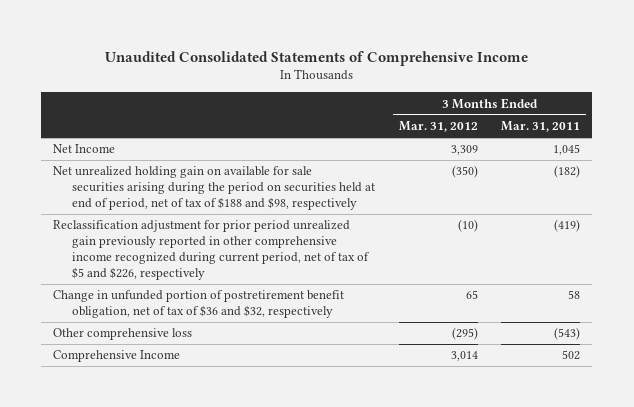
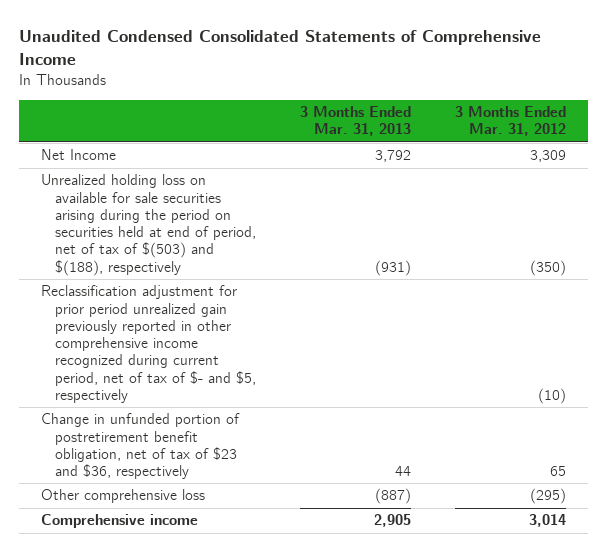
[104,50,528,66] Unaudited Consolidated Statements of Comprehensive Income -> [18,29,541,65] Unaudited Condensed Consolidated Statements of Comprehensive Income
[501,121,581,133] Mar. 31, 2011 -> none
none -> [299,106,411,137] 3 Months Ended Mar. 31, 2013
[53,166,375,211] Net unrealized holding gain on available for sale securities arising during the period on securities held at end of period, net of tax of $188 and $98, respectively -> [40,174,257,276] Unrealized holding loss on available for sale securities arising during the period on securities held at end of period, net of tax of $(503) and $(188), respectively
[53,220,370,281] Reclassification adjustment for prior period unrealized gain previously reported in other comprehensive income recognized during current period, net of tax of $5 and $226, respectively -> [40,285,257,403] Reclassification adjustment for prior period unrealized gain previously reported in other comprehensive income recognized during current period, net of tax of $- and $5, respectively
[53,290,345,319] Change in unfunded portion of postretirement benefit obligation, net of tax of $36 and $32, respectively -> [40,413,240,480] Change in unfunded portion of postretirement benefit obligation, net of tax of $23 and $36, respectively
[53,350,181,363] Comprehensive Income -> [40,514,198,529] Comprehensive income

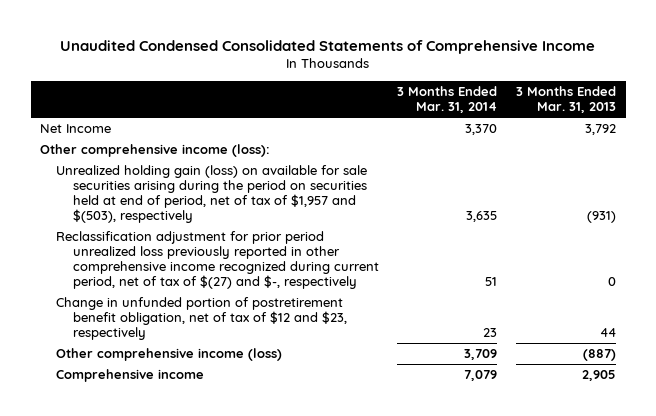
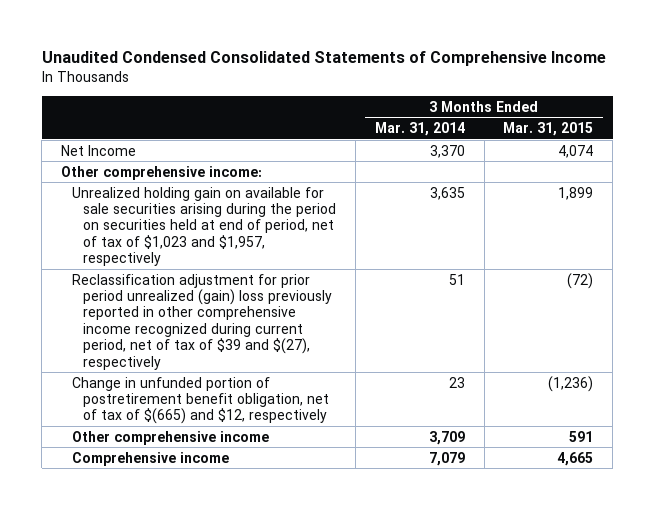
[516,86,617,114] 3 Months Ended Mar. 31, 2013 -> none
none -> [503,122,594,137] Mar. 31, 2015
[40,144,271,158] Other comprehensive income (loss): -> [60,165,262,180] Other comprehensive income:
[56,165,368,224] Unrealized holding gain (loss) on available for sale securities arising during the period on securities held at end of period, net of tax of $1,957 and $(503), respectively -> [71,186,337,267] Unrealized holding gain on available for sale securities arising during the period on securities held at end of period, net of tax of $1,023 and $1,957, respectively
[56,231,379,290] Reclassification adjustment for prior period unrealized loss previously reported in other comprehensive income recognized during current period, net of tax of $(27) and $-, respectively -> [71,273,333,370] Reclassification adjustment for prior period unrealized (gain) loss previously reported in other comprehensive income recognized during current period, net of tax of $39 and $(27), respectively
[56,297,347,341] Change in unfunded portion of postretirement benefit obligation, net of tax of $12 and $23, respectively -> [71,376,330,425] Change in unfunded portion of postretirement benefit obligation, net of tax of $(665) and $12, respectively
[56,348,283,362] Other comprehensive income (loss) -> [71,430,269,445] Other comprehensive income

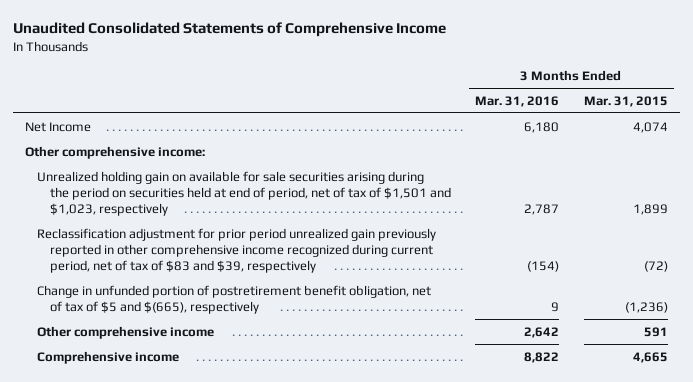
[41,51,606,67] Unaudited Condensed Consolidated Statements of Comprehensive Income -> [12,22,446,38] Unaudited Consolidated Statements of Comprehensive Income
[374,122,465,137] Mar. 31, 2014 -> none
none -> [475,95,560,107] Mar. 31, 2016
[71,186,337,267] Unrealized holding gain on available for sale securities arising during the period on securities held at end of period, net of tax of $1,023 and $1,957, respectively -> [37,170,452,216] Unrealized holding gain on available for sale securities arising during the period on securities held at end of period, net of tax of $1,501 and $1,023, respectively
[71,273,333,370] Reclassification adjustment for prior period unrealized (gain) loss previously reported in other comprehensive income recognized during current period, net of tax of $39 and $(27), respectively -> [37,227,437,273] Reclassification adjustment for prior period unrealized gain previously reported in other comprehensive income recognized during current period, net of tax of $83 and $39, respectively
[71,376,330,425] Change in unfunded portion of postretirement benefit obligation, net of tax of $(665) and $12, respectively -> [37,284,432,314] Change in unfunded portion of postretirement benefit obligation, net of tax of $5 and $(665), respectively

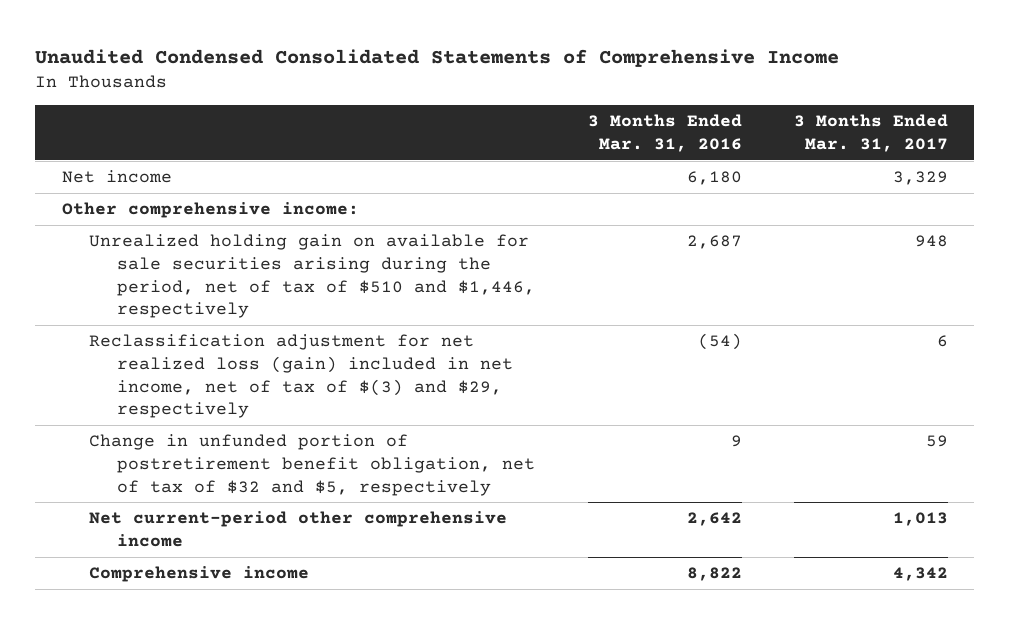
[12,22,446,38] Unaudited Consolidated Statements of Comprehensive Income -> [35,49,840,68] Unaudited Condensed Consolidated Statements of Comprehensive Income
[583,95,668,107] Mar. 31, 2015 -> none
none -> [794,114,949,153] 3 Months Ended Mar. 31, 2017
[24,121,91,132] Net Income -> [61,170,172,184] Net income
[37,170,452,216] Unrealized holding gain on available for sale securities arising during the period on securities held at end of period, net of tax of $1,501 and $1,023, respectively -> [89,234,536,319] Unrealized holding gain on available for sale securities arising during the period, net of tax of $510 and $1,446, respectively
[524,203,560,215] 2,787 -> [686,235,742,250] 2,687
[37,227,437,273] Reclassification adjustment for prior period unrealized gain previously reported in other comprehensive income recognized during current period, net of tax of $83 and $39, respectively -> [89,334,514,419] Reclassification adjustment for net realized loss (gain) included in net income, net of tax of $(3) and $29, respectively
[527,260,560,272] (154) -> [697,333,742,351] (54)
[37,284,432,314] Change in unfunded portion of postretirement benefit obligation, net of tax of $5 and $(665), respectively -> [89,434,536,496] Change in unfunded portion of postretirement benefit obligation, net of tax of $32 and $5, respectively
[37,325,215,339] Other comprehensive income -> [89,511,508,547] Net current-period other comprehensive income

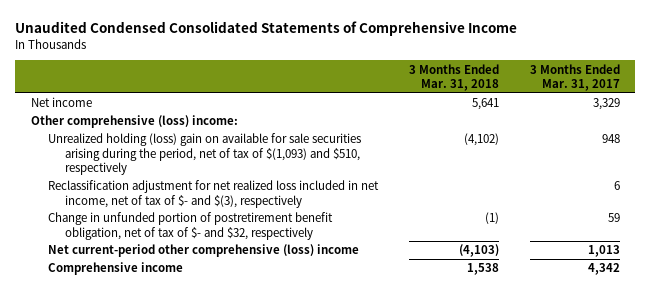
[587,114,742,153] 3 Months Ended Mar. 31, 2016 -> none
none -> [408,63,499,92] 3 Months Ended Mar. 31, 2018
[61,202,359,219] Other comprehensive income: -> [30,115,238,129] Other comprehensive (loss) income:
[89,234,536,319] Unrealized holding gain on available for sale securities arising during the period, net of tax of $510 and $1,446, respectively -> [47,133,361,175] Unrealized holding (loss) gain on available for sale securities arising during the period, net of tax of $(1,093) and $510, respectively
[89,334,514,419] Reclassification adjustment for net realized loss (gain) included in net income, net of tax of $(3) and $29, respectively -> [47,180,379,208] Reclassification adjustment for net realized loss included in net income, net of tax of $- and $(3), respectively
[89,434,536,496] Change in unfunded portion of postretirement benefit obligation, net of tax of $32 and $5, respectively -> [47,212,333,240] Change in unfunded portion of postretirement benefit obligation, net of tax of $- and $32, respectively
[89,511,508,547] Net current-period other comprehensive income -> [47,244,359,258] Net current-period other comprehensive (loss) income

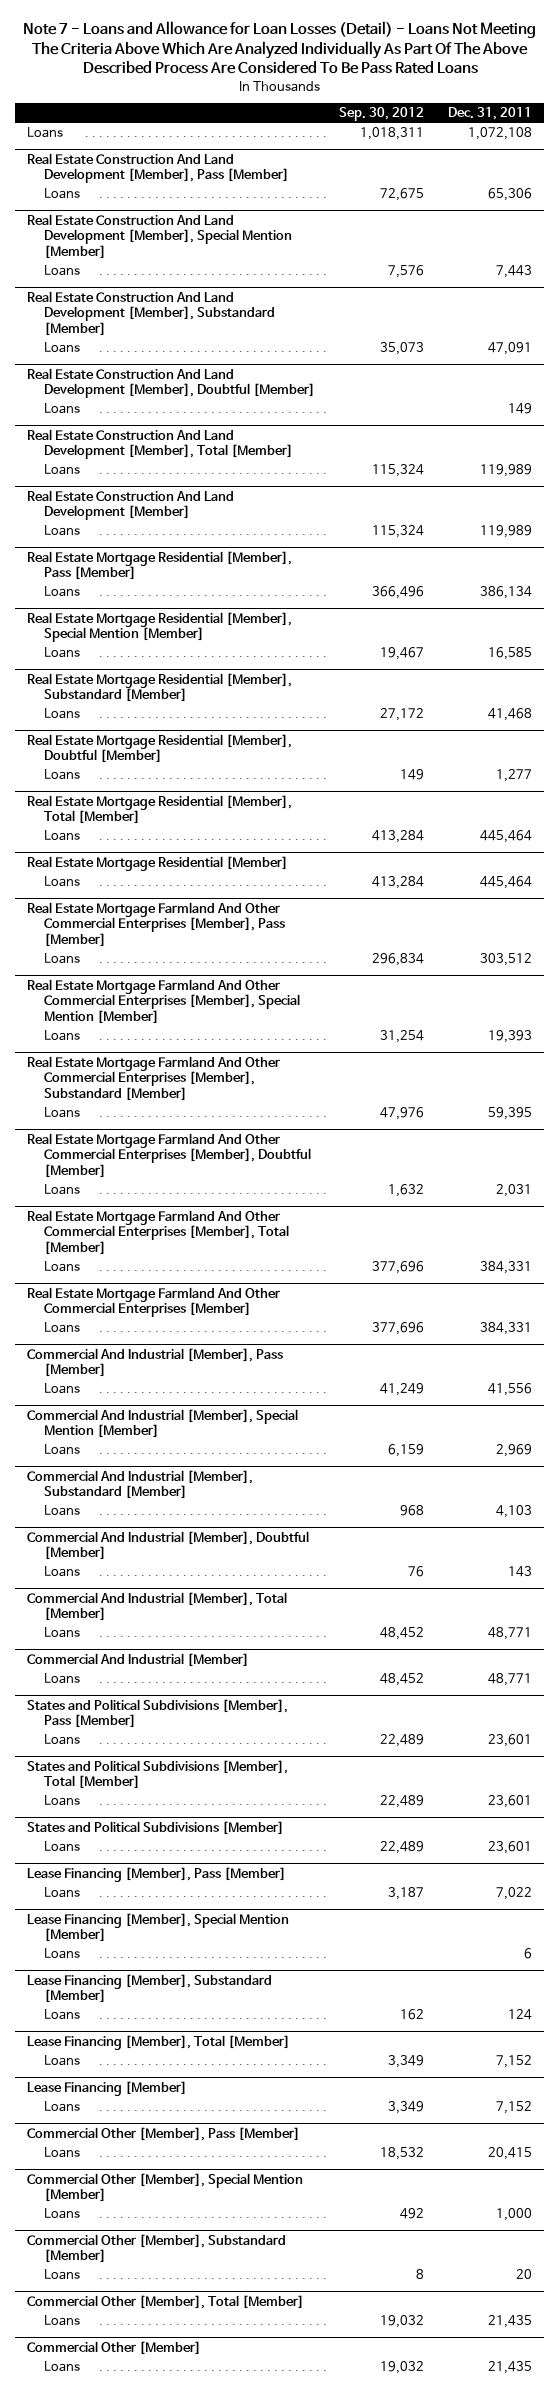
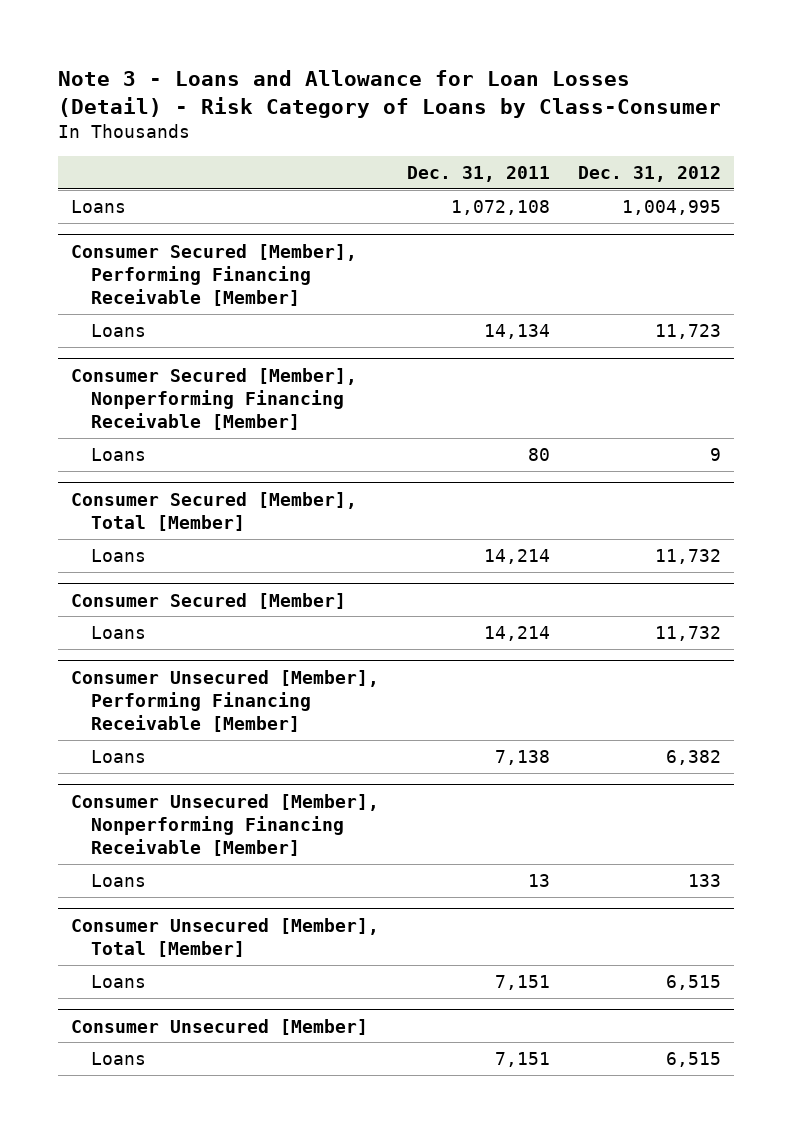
[22,21,536,75] Note 7 - Loans and Allowance for Loan Losses (Detail) - Loans Not Meeting The Criteria Above Which Are Analyzed Individually As Part Of The Above Described Process Are Considered To Be Pass Rated Loans -> [57,69,721,118] Note 3 - Loans and Allowance for Loan Losses (Detail) - Risk Category of Loans by Class-Consumer
[338,107,424,122] Sep. 30, 2012 -> none
none -> [577,166,721,183] Dec. 31, 2012
[26,152,289,184] Real Estate Construction And Land Development [Member], Pass [Member] -> none
[26,213,292,259] Real Estate Construction And Land Development [Member], Special Mention [Member] -> none
[26,290,275,336] Real Estate Construction And Land Development [Member], Substandard [Member] -> none
[26,367,315,399] Real Estate Construction And Land Development [Member], Doubtful [Member] -> none
[26,428,293,460] Real Estate Construction And Land Development [Member], Total [Member] -> none
[26,489,234,521] Real Estate Construction And Land Development [Member] -> none
[26,550,292,581] Real Estate Mortgage Residential [Member], Pass [Member] -> none
[26,611,292,643] Real Estate Mortgage Residential [Member], Special Mention [Member] -> none
[26,672,292,703] Real Estate Mortgage Residential [Member], Substandard [Member] -> none
[43,708,80,720] Loans -> none
[26,733,292,764] Real Estate Mortgage Residential [Member], Doubtful [Member] -> none
[43,769,80,781] Loans -> none
[26,794,292,825] Real Estate Mortgage Residential [Member], Total [Member] -> none
[43,830,80,842] Loans -> none
[26,855,288,871] Real Estate Mortgage Residential [Member] -> none
[43,876,80,888] Loans -> none
[26,901,285,947] Real Estate Mortgage Farmland And Other Commercial Enterprises [Member], Pass [Member] -> none
[43,953,80,965] Loans -> none
[26,978,300,1024] Real Estate Mortgage Farmland And Other Commercial Enterprises [Member], Special Mention [Member] -> none
[43,1030,80,1042] Loans -> none
[26,1055,280,1101] Real Estate Mortgage Farmland And Other Commercial Enterprises [Member], Substandard [Member] -> none
[43,1107,80,1119] Loans -> none
[26,1132,311,1178] Real Estate Mortgage Farmland And Other Commercial Enterprises [Member], Doubtful [Member] -> none
[43,1184,80,1196] Loans -> none
[26,1209,289,1255] Real Estate Mortgage Farmland And Other Commercial Enterprises [Member], Total [Member] -> none
[43,1261,80,1273] Loans -> none
[26,1286,280,1318] Real Estate Mortgage Farmland And Other Commercial Enterprises [Member] -> none
[43,1322,80,1334] Loans -> none
[26,1347,283,1378] Commercial And Industrial [Member], Pass [Member] -> none
[43,1383,80,1395] Loans -> none
[26,1408,298,1439] Commercial And Industrial [Member], Special Mention [Member] -> none
[43,1444,80,1456] Loans -> none
[26,1469,253,1500] Commercial And Industrial [Member], Substandard [Member] -> none
[43,1505,80,1517] Loans -> none
[26,1530,309,1561] Commercial And Industrial [Member], Doubtful [Member] -> none
[43,1566,80,1578] Loans -> none
[26,1591,287,1622] Commercial And Industrial [Member], Total [Member] -> none
[43,1627,80,1639] Loans -> none
[26,1652,249,1667] Commercial And Industrial [Member] -> none
[43,1673,80,1685] Loans -> none
[26,1698,288,1729] States and Political Subdivisions [Member], Pass [Member] -> none
[43,1734,80,1746] Loans -> none
[26,1759,288,1790] States and Political Subdivisions [Member], Total [Member] -> none
[43,1795,80,1807] Loans -> none
[26,1820,284,1835] States and Political Subdivisions [Member] -> none
[43,1841,80,1853] Loans -> none
[26,1866,286,1882] Lease Financing [Member], Pass [Member] -> none
[43,1887,80,1899] Loans -> none
[26,1912,289,1943] Lease Financing [Member], Special Mention [Member] -> none
[43,1948,80,1960] Loans -> none
[26,1973,272,2004] Lease Financing [Member], Substandard [Member] -> none
[43,2009,80,2021] Loans -> none
[26,2034,290,2050] Lease Financing [Member], Total [Member] -> none
[43,2055,80,2067] Loans -> none
[26,2080,187,2096] Lease Financing [Member] -> none
[43,2101,80,2113] Loans -> none
[26,2126,300,2141] Commercial Other [Member], Pass [Member] -> none
[43,2147,80,2159] Loans -> none
[26,2172,303,2203] Commercial Other [Member], Special Mention [Member] -> none
[43,2208,80,2220] Loans -> none
[26,2233,286,2264] Commercial Other [Member], Substandard [Member] -> none
[43,2269,80,2281] Loans -> none
[26,2294,304,2309] Commercial Other [Member], Total [Member] -> none
[43,2315,80,2327] Loans -> none
[26,2340,201,2355] Commercial Other [Member] -> none
[43,2361,80,2373] Loans -> none
none -> [71,243,358,307] Consumer Secured [Member], Performing Financing Receivable [Member]
[488,188,533,202] 65,306 -> [484,323,551,339] 14,134
none -> [71,367,358,431] Consumer Secured [Member], Nonperforming Financing Receivable [Member]
[496,265,533,279] 7,443 -> [528,447,551,461] 80
none -> [71,491,358,532] Consumer Secured [Member], Total [Member]
[488,342,533,356] 47,091 -> [484,548,551,564] 14,214
none -> [71,592,347,609] Consumer Secured [Member]
[508,403,533,415] 149 -> [484,625,551,641] 14,214
none -> [71,669,380,733] Consumer Unsecured [Member], Performing Financing Receivable [Member]
[480,464,533,478] 119,989 -> [495,749,551,765] 7,138
none -> [71,793,380,857] Consumer Unsecured [Member], Nonperforming Financing Receivable [Member]
[480,525,533,539] 119,989 -> [528,873,551,887] 13
none -> [71,917,380,958] Consumer Unsecured [Member], Total [Member]
[480,586,533,600] 386,134 -> [495,974,551,990] 7,151
none -> [71,1018,369,1035] Consumer Unsecured [Member]
[488,647,533,661] 16,585 -> [495,1051,551,1067] 7,151

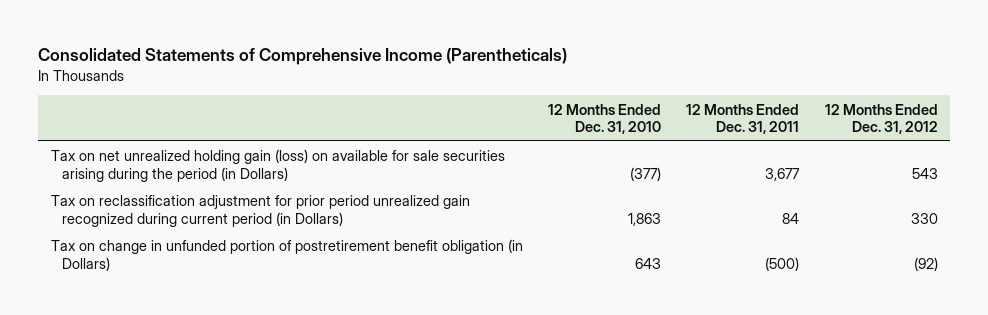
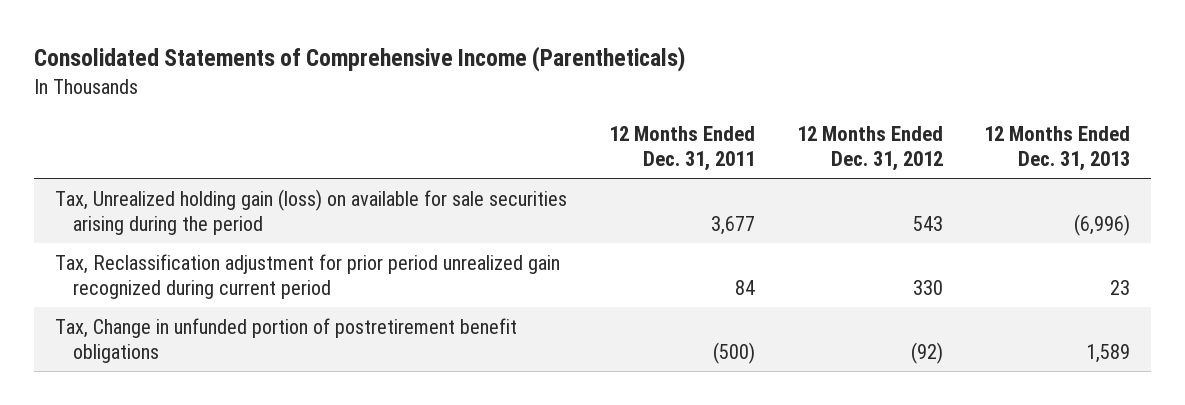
[547,103,661,135] 12 Months Ended Dec. 31, 2010 -> none
none -> [984,126,1131,171] 12 Months Ended Dec. 31, 2013
[50,149,505,182] Tax on net unrealized holding gain (loss) on available for sale securities arising during the period (in Dollars) -> [54,189,567,235] Tax, Unrealized holding gain (loss) on available for sale securities arising during the period
[50,195,470,227] Tax on reclassification adjustment for prior period unrealized gain recognized during current period (in Dollars) -> [54,254,560,299] Tax, Reclassification adjustment for prior period unrealized gain recognized during current period
[50,239,523,271] Tax on change in unfunded portion of postretirement benefit obligation (in Dollars) -> [54,318,517,363] Tax, Change in unfunded portion of postretirement benefit obligations

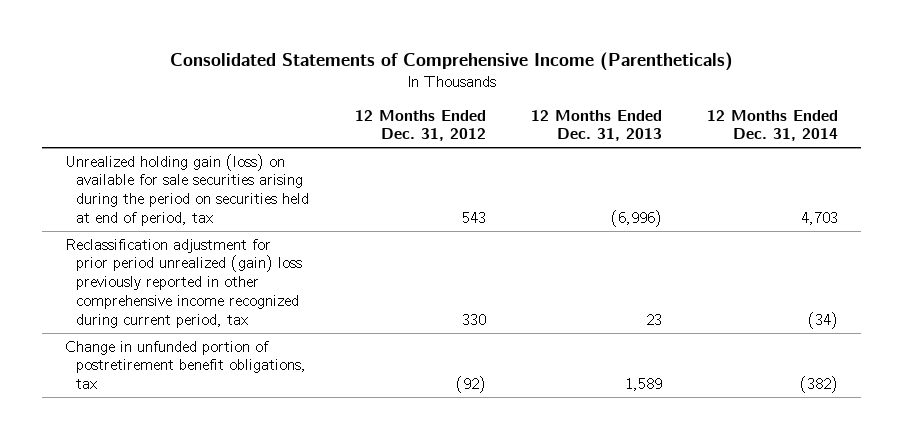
[608,126,755,171] 12 Months Ended Dec. 31, 2011 -> none
none -> [707,109,839,142] 12 Months Ended Dec. 31, 2014
[54,189,567,235] Tax, Unrealized holding gain (loss) on available for sale securities arising during the period -> [64,153,310,227] Unrealized holding gain (loss) on available for sale securities arising during the period on securities held at end of period, tax
[54,254,560,299] Tax, Reclassification adjustment for prior period unrealized gain recognized during current period -> [64,238,303,328] Reclassification adjustment for prior period unrealized (gain) loss previously reported in other comprehensive income recognized during current period, tax
[54,318,517,363] Tax, Change in unfunded portion of postretirement benefit obligations -> [64,340,307,390] Change in unfunded portion of postretirement benefit obligations, tax

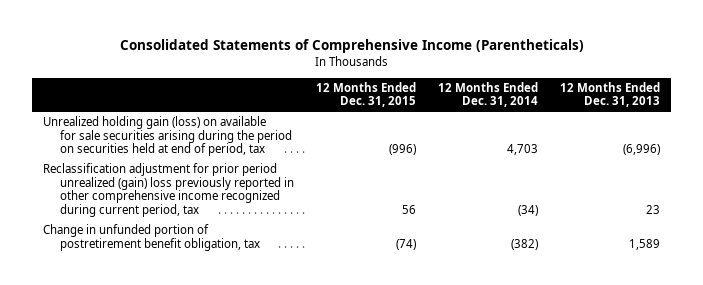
[354,109,486,142] 12 Months Ended Dec. 31, 2012 -> none
none -> [315,81,416,108] 12 Months Ended Dec. 31, 2015
[64,340,307,390] Change in unfunded portion of postretirement benefit obligations, tax -> [43,224,260,251] Change in unfunded portion of postretirement benefit obligation, tax

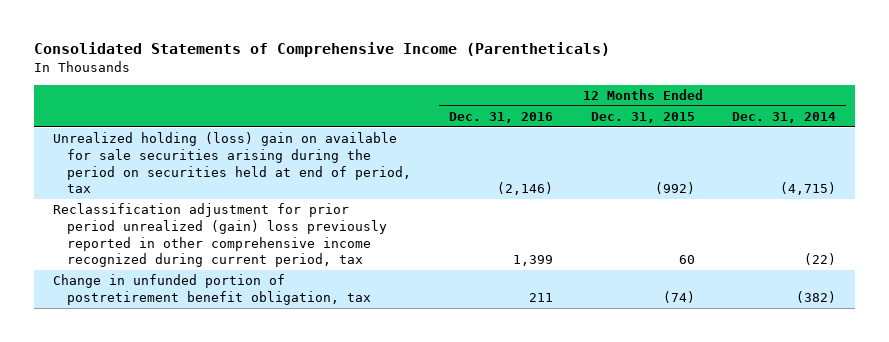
[559,81,660,108] 12 Months Ended Dec. 31, 2013 -> none
none -> [448,111,553,123] Dec. 31, 2016
[43,116,292,157] Unrealized holding gain (loss) on available for sale securities arising during the period on securities held at end of period, tax -> [52,132,411,194] Unrealized holding (loss) gain on available for sale securities arising during the period on securities held at end of period, tax
[388,144,416,156] (996) -> [654,182,695,195] (992)
[506,144,538,156] 4,703 -> [780,182,837,196] (4,715)
[401,205,416,215] 56 -> [678,255,695,265] 60
[517,205,538,217] (34) -> [804,253,837,266] (22)

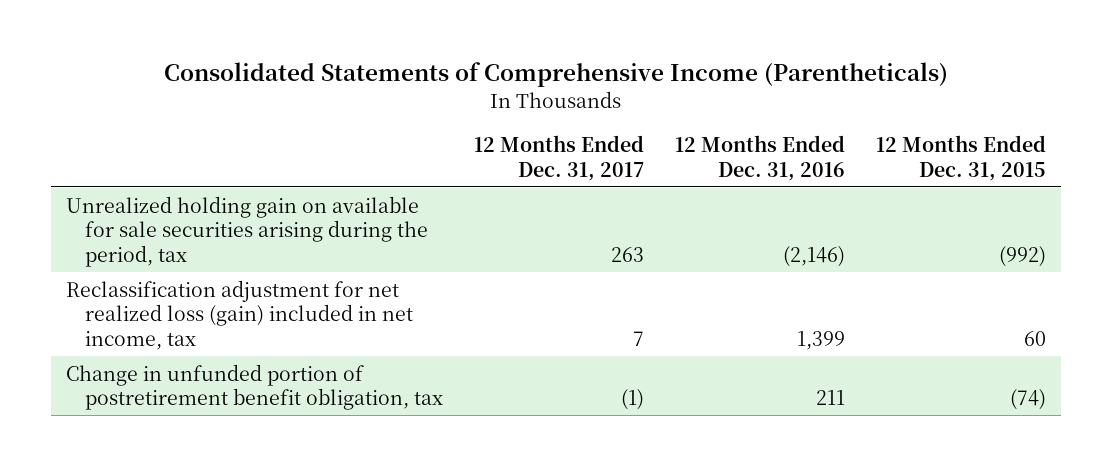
[732,111,837,123] Dec. 31, 2014 -> none
none -> [473,135,644,181] 12 Months Ended Dec. 31, 2017
[52,132,411,194] Unrealized holding (loss) gain on available for sale securities arising during the period on securities held at end of period, tax -> [66,195,428,267] Unrealized holding gain on available for sale securities arising during the period, tax
[52,203,387,268] Reclassification adjustment for prior period unrealized (gain) loss previously reported in other comprehensive income recognized during current period, tax -> [66,279,413,350] Reclassification adjustment for net realized loss (gain) included in net income, tax

